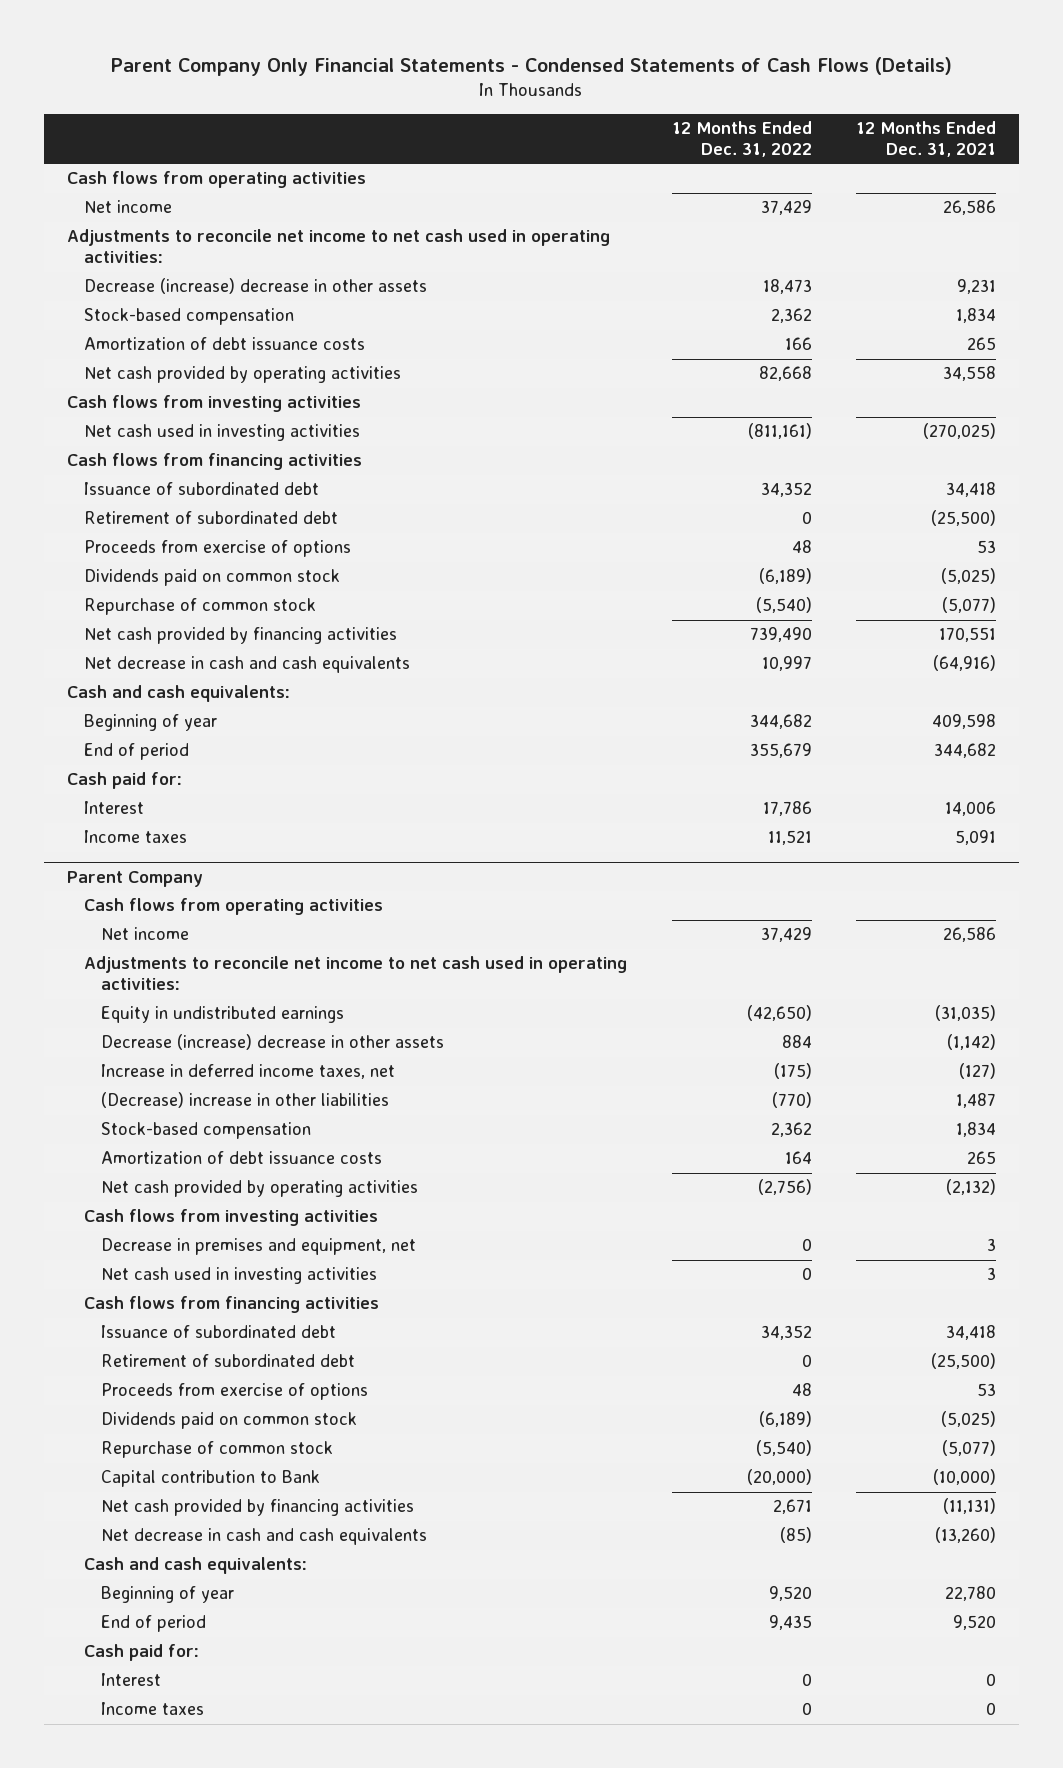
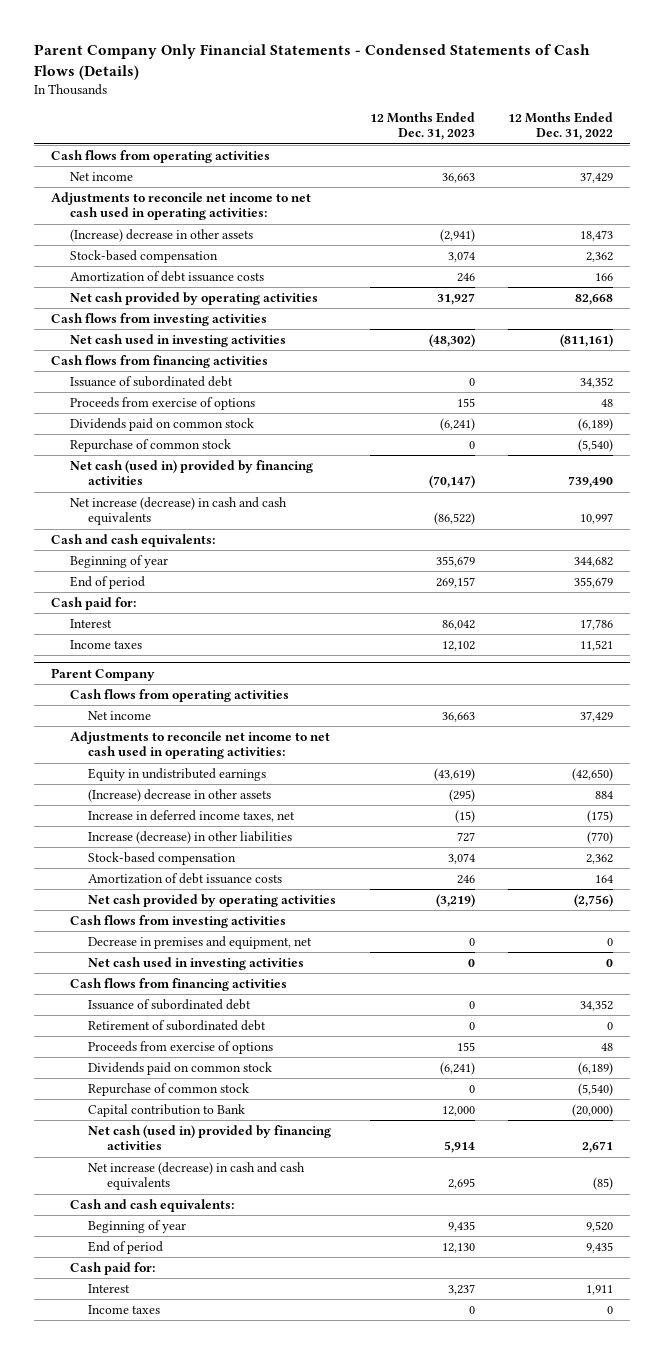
[856,120,997,158] 12 Months Ended Dec. 31, 2021 -> none
none -> [369,111,475,141] 12 Months Ended Dec. 31, 2023
[83,278,427,295] Decrease (increase) decrease in other assets -> [69,228,253,242] (Increase) decrease in other assets
[83,511,338,525] Retirement of subordinated debt -> none
[83,627,397,645] Net cash provided by financing activities -> [69,459,313,486] Net cash (used in) provided by financing activities
[83,656,410,674] Net decrease in cash and cash equivalents -> [69,496,287,526] Net increase (decrease) in cash and cash equivalents
[101,1034,445,1051] Decrease (increase) decrease in other assets -> [88,788,272,802] (Increase) decrease in other assets
[101,1092,390,1109] (Decrease) increase in other liabilities -> [88,830,293,844] Increase (decrease) in other liabilities
[101,1499,415,1517] Net cash provided by financing activities -> [88,1124,332,1151] Net cash (used in) provided by financing activities
[101,1528,428,1546] Net decrease in cash and cash equivalents -> [88,1161,306,1191] Net increase (decrease) in cash and cash equivalents
[801,1673,812,1687] 0 -> [586,1284,614,1295] 1,911

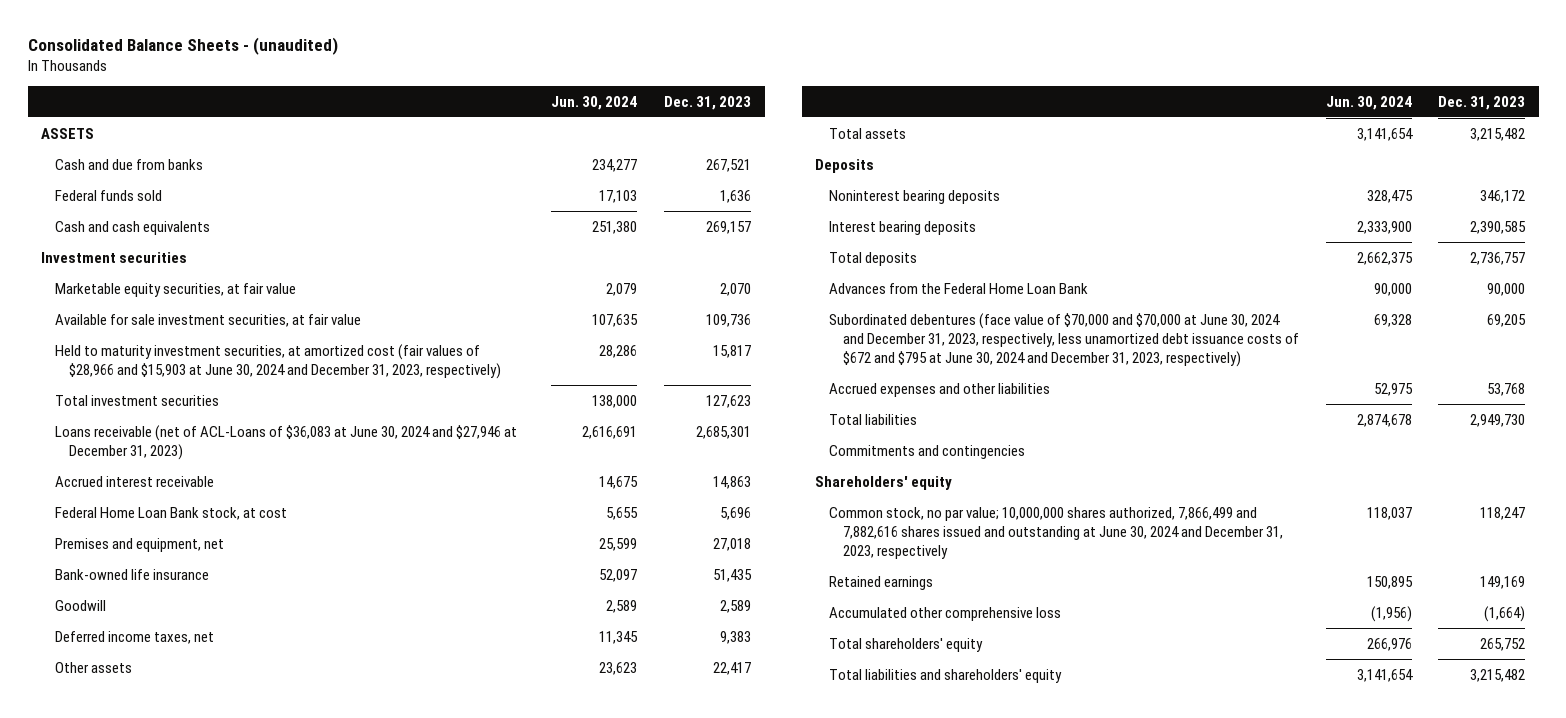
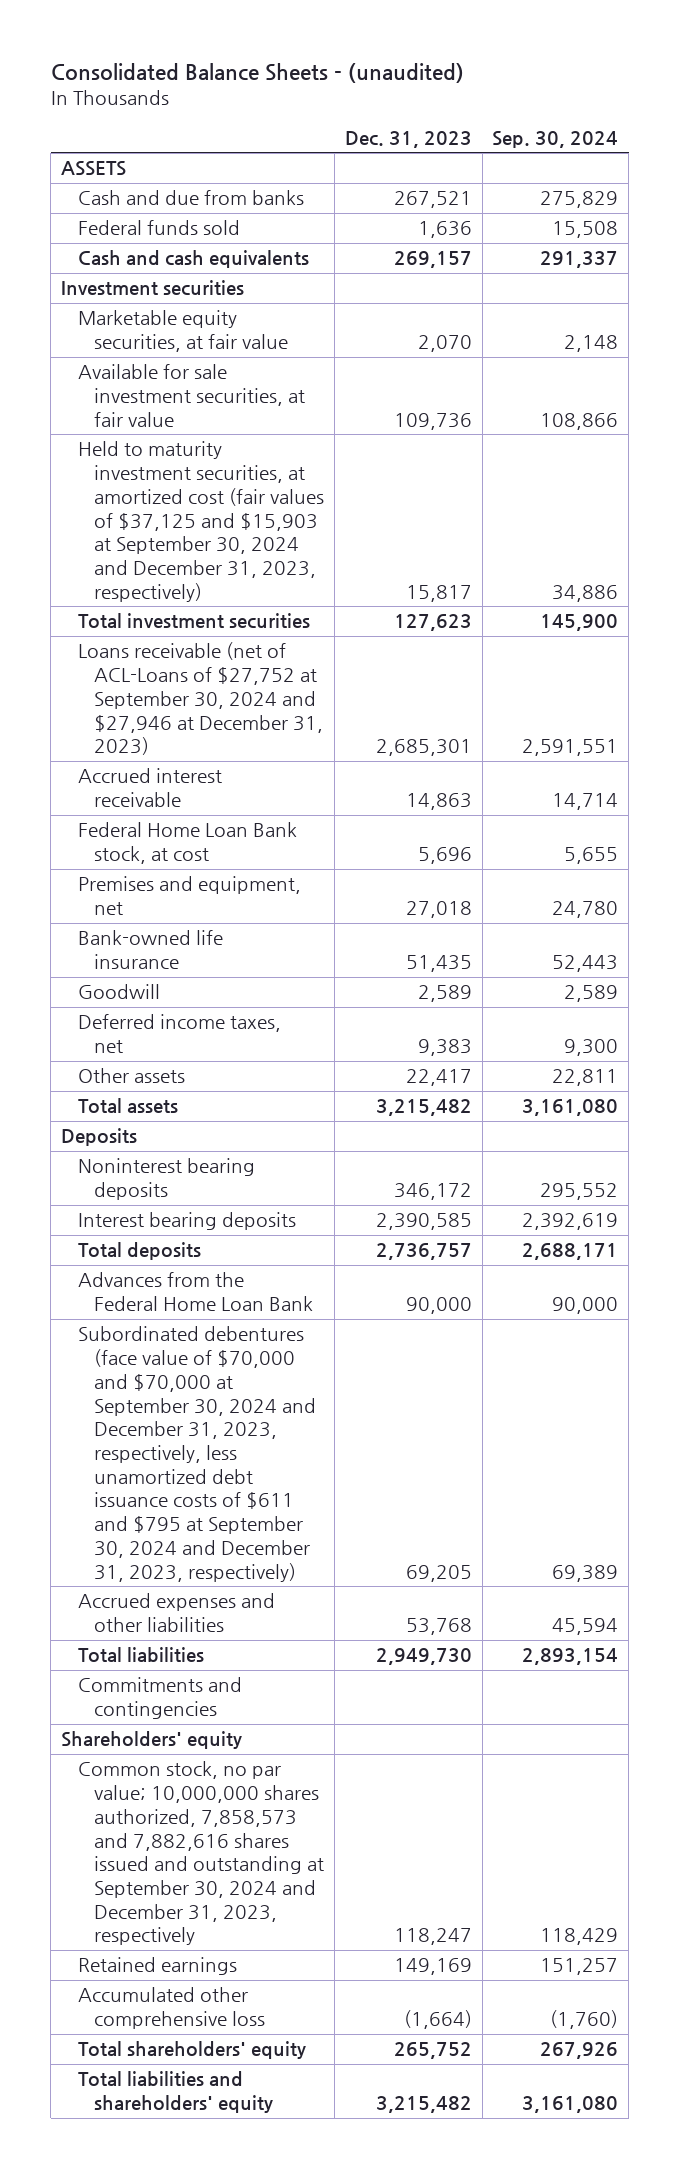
[551,95,638,110] Jun. 30, 2024 -> none
none -> [492,130,619,148] Sep. 30, 2024
[54,343,501,379] Held to maturity investment securities, at amortized cost (fair values of $28,966 and $15,903 at June 30, 2024 and December 31, 2023, respectively) -> [77,441,325,602] Held to maturity investment securities, at amortized cost (fair values of $37,125 and $15,903 at September 30, 2024 and December 31, 2023, respectively)
[54,424,517,460] Loans receivable (net of ACL-Loans of $36,083 at June 30, 2024 and $27,946 at December 31, 2023) -> [77,642,324,756] Loans receivable (net of ACL-Loans of $27,752 at September 30, 2024 and $27,946 at December 31, 2023)
[829,312,1300,368] Subordinated debentures (face value of $70,000 and $70,000 at June 30, 2024 and December 31, 2023, respectively, less unamortized debt issuance costs of $672 and $795 at June 30, 2024 and December 31, 2023, respectively) -> [77,1326,317,1582] Subordinated debentures (face value of $70,000 and $70,000 at September 30, 2024 and December 31, 2023, respectively, less unamortized debt issuance costs of $611 and $795 at September 30, 2024 and December 31, 2023, respectively)
[829,506,1284,560] Common stock, no par value; 10,000,000 shares authorized, 7,866,499 and 7,882,616 shares issued and outstanding at June 30, 2024 and December 31, 2023, respectively -> [77,1761,325,1946] Common stock, no par value; 10,000,000 shares authorized, 7,858,573 and 7,882,616 shares issued and outstanding at September 30, 2024 and December 31, 2023, respectively

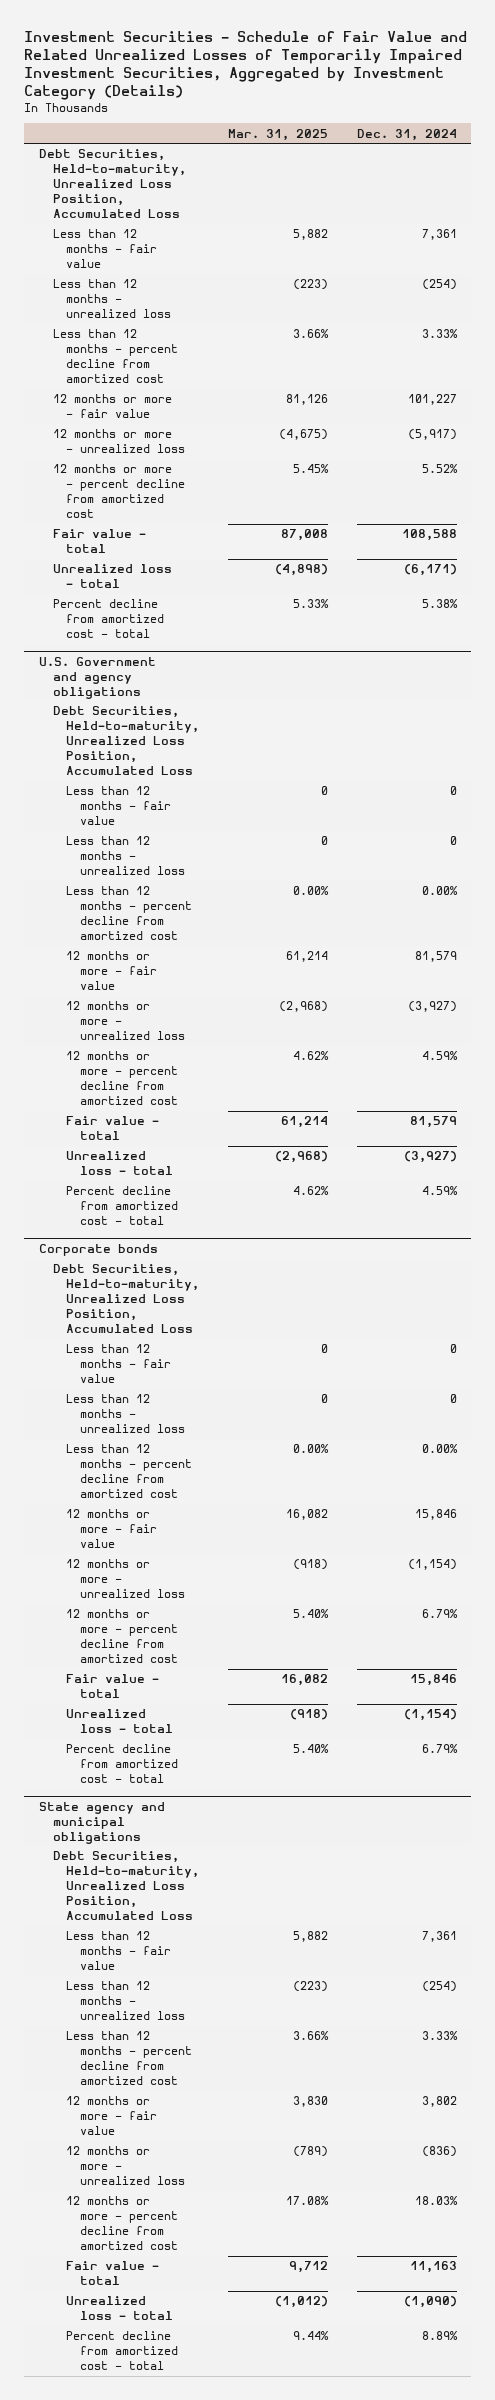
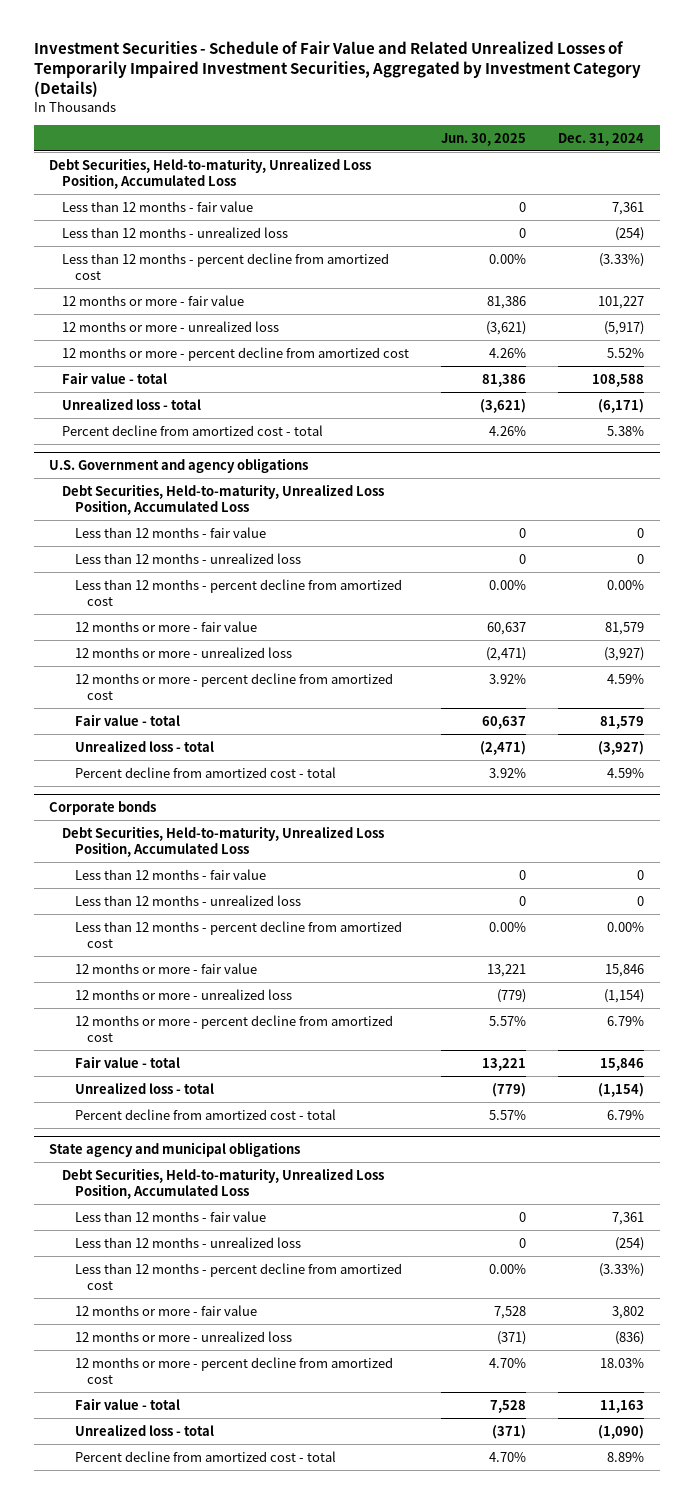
[228,128,329,141] Mar. 31, 2025 -> none
none -> [440,132,526,146] Jun. 30, 2025
[421,329,458,339] 3.33% -> [598,252,644,267] (3.33%)
[421,2031,458,2041] 3.33% -> [598,1262,644,1277] (3.33%)

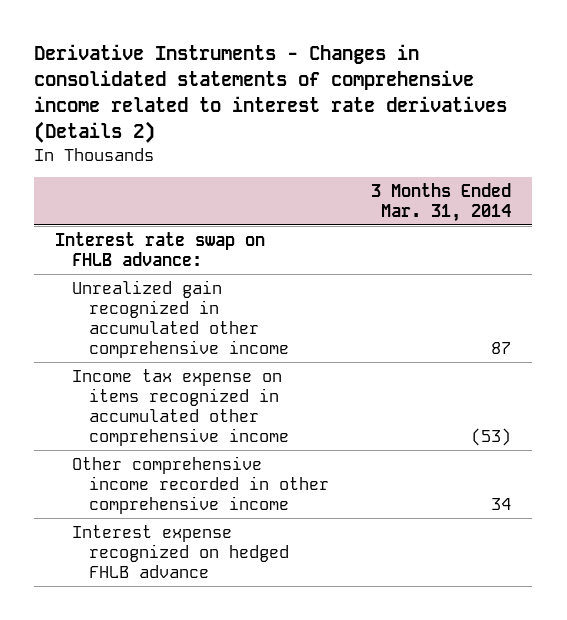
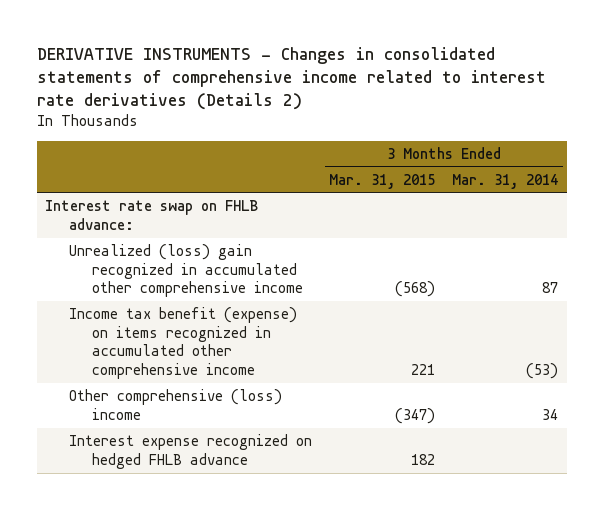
[34,44,508,144] Derivative Instruments - Changes in consolidated statements of comprehensive income related to interest rate derivatives (Details 2) -> [36,46,546,110] DERIVATIVE INSTRUMENTS - Changes in consolidated statements of comprehensive income related to interest rate derivatives (Details 2)
none -> [329,173,436,189] Mar. 31, 2015
[72,279,290,358] Unrealized gain recognized in accumulated other comprehensive income -> [68,244,303,298] Unrealized (loss) gain recognized in accumulated other comprehensive income
[72,368,290,446] Income tax expense on items recognized in accumulated other comprehensive income -> [68,307,297,380] Income tax benefit (expense) on items recognized in accumulated other comprehensive income
[72,455,330,514] Other comprehensive income recorded in other comprehensive income -> [68,389,282,420] Other comprehensive (loss) income

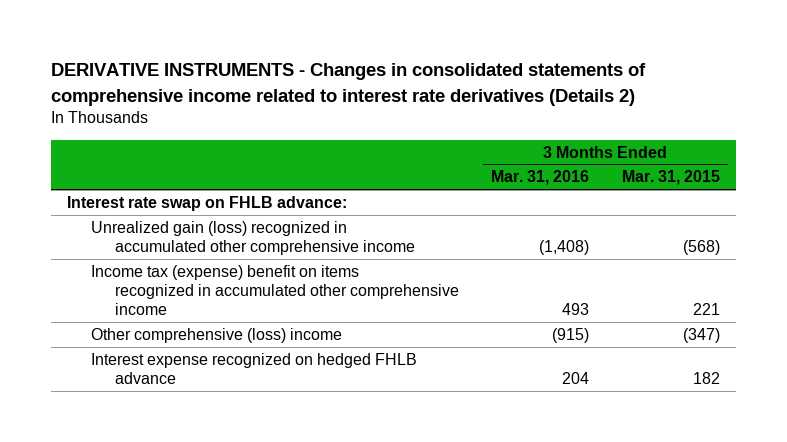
[452,173,559,189] Mar. 31, 2014 -> none
none -> [491,170,590,186] Mar. 31, 2016
[68,244,303,298] Unrealized (loss) gain recognized in accumulated other comprehensive income -> [91,221,415,256] Unrealized gain (loss) recognized in accumulated other comprehensive income
[68,307,297,380] Income tax benefit (expense) on items recognized in accumulated other comprehensive income -> [91,265,459,316] Income tax (expense) benefit on items recognized in accumulated other comprehensive income

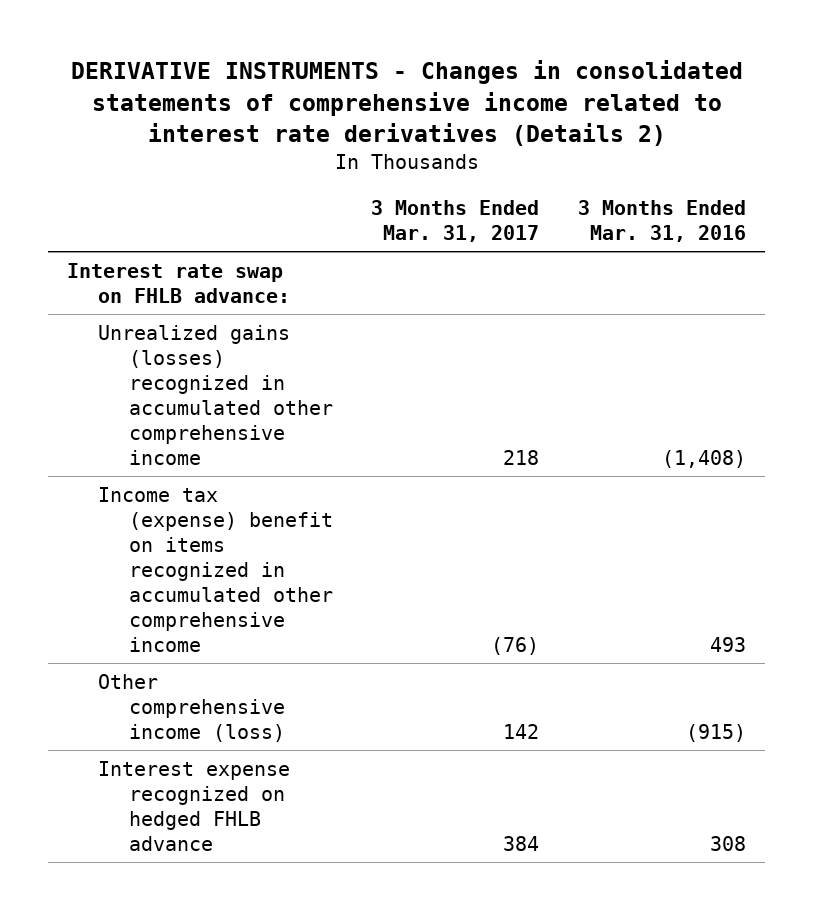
[621,170,720,186] Mar. 31, 2015 -> none
none -> [371,200,540,243] 3 Months Ended Mar. 31, 2017
[91,221,415,256] Unrealized gain (loss) recognized in accumulated other comprehensive income -> [98,324,333,466] Unrealized gains (losses) recognized in accumulated other comprehensive income
[91,328,343,344] Other comprehensive (loss) income -> [98,673,285,742] Other comprehensive income (loss)
[562,372,590,385] 204 -> [709,836,746,852] 308

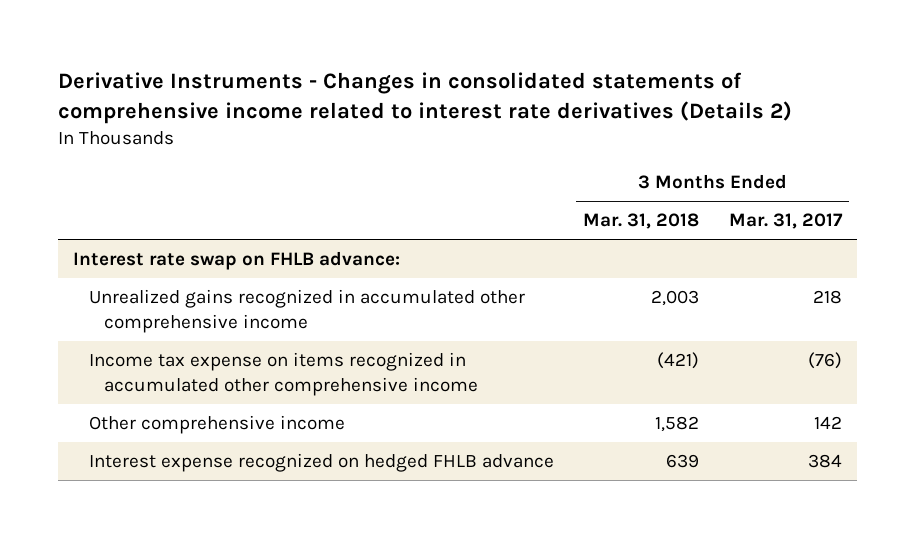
[70,60,743,147] DERIVATIVE INSTRUMENTS - Changes in consolidated statements of comprehensive income related to interest rate derivatives (Details 2) -> [58,72,793,125] Derivative Instruments - Changes in consolidated statements of comprehensive income related to interest rate derivatives (Details 2)
[577,200,746,243] 3 Months Ended Mar. 31, 2016 -> none
none -> [583,213,700,230] Mar. 31, 2018
[98,324,333,466] Unrealized gains (losses) recognized in accumulated other comprehensive income -> [88,289,525,333] Unrealized gains recognized in accumulated other comprehensive income
[98,486,333,653] Income tax (expense) benefit on items recognized in accumulated other comprehensive income -> [88,352,478,396] Income tax expense on items recognized in accumulated other comprehensive income
[98,673,285,742] Other comprehensive income (loss) -> [88,415,345,435] Other comprehensive income

